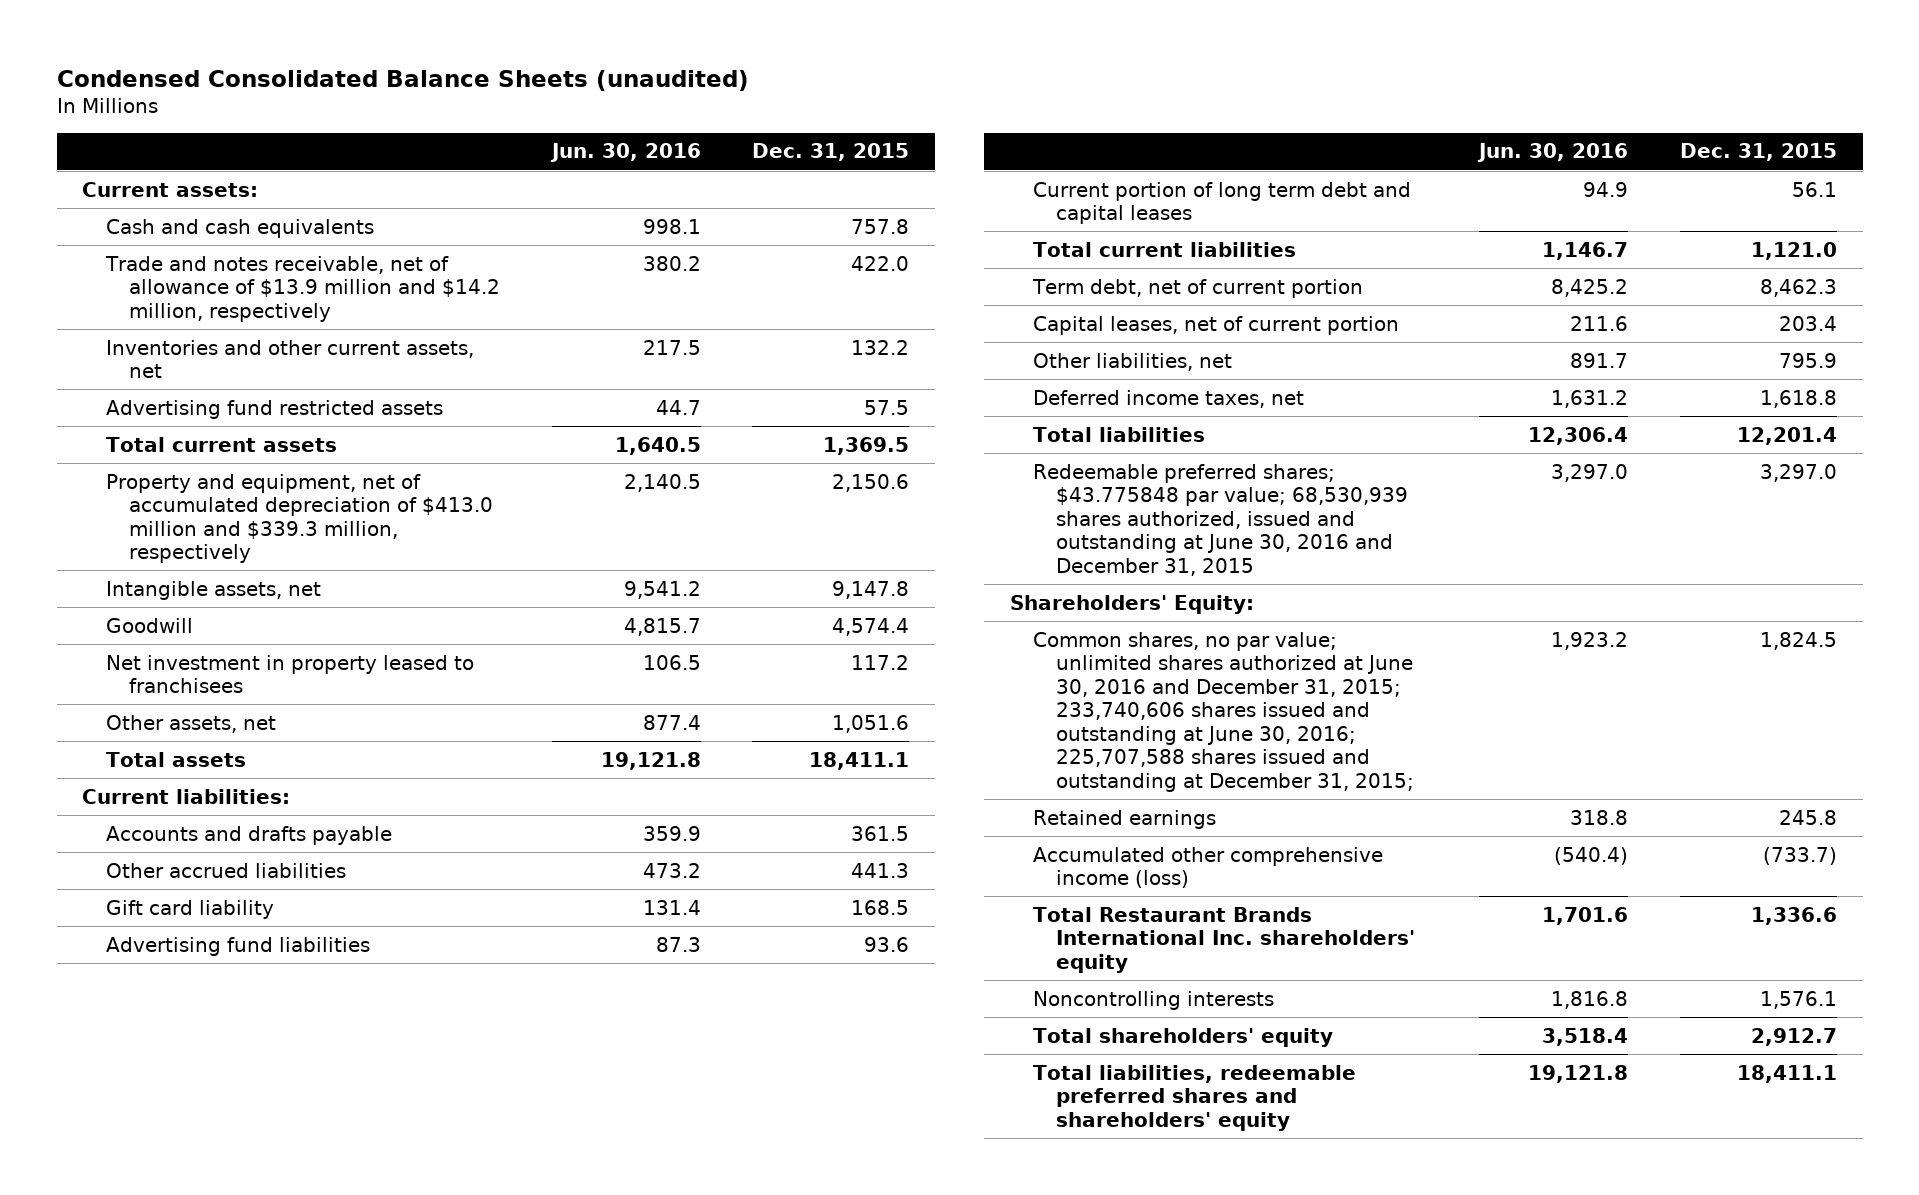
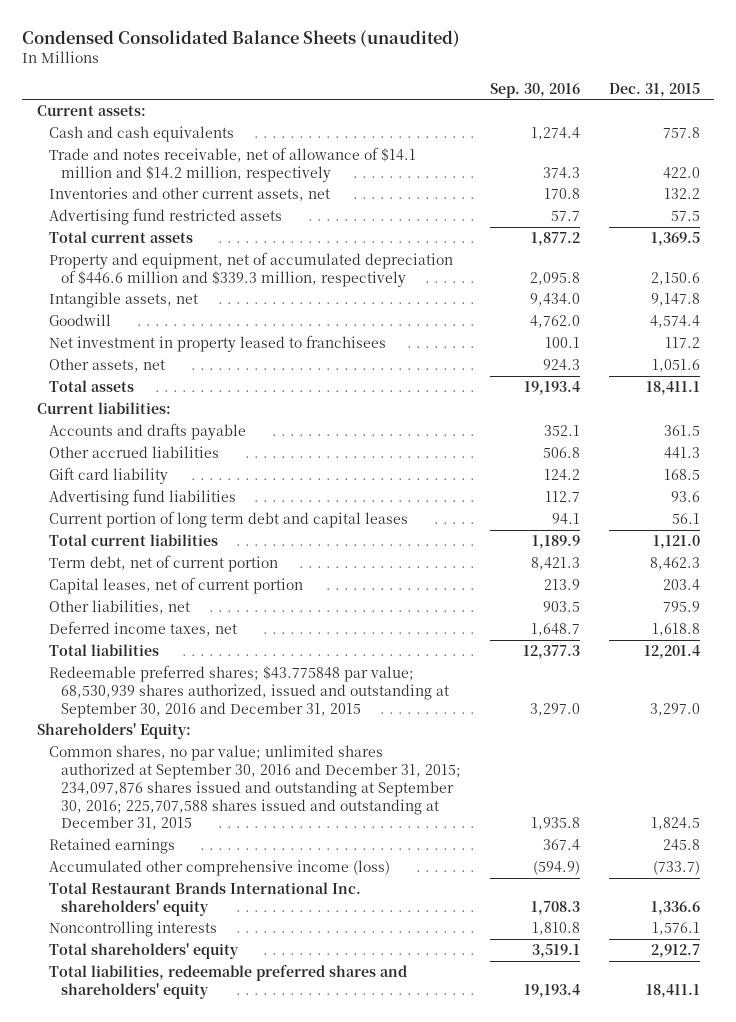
[549,143,701,163] Jun. 30, 2016 -> none
none -> [489,82,580,98] Sep. 30, 2016
[104,255,500,322] Trade and notes receivable, net of allowance of $13.9 million and $14.2 million, respectively -> [48,146,416,182] Trade and notes receivable, net of allowance of $14.1 million and $14.2 million, respectively
[105,473,493,564] Property and equipment, net of accumulated depreciation of $413.0 million and $339.3 million, respectively -> [48,251,453,287] Property and equipment, net of accumulated depreciation of $446.6 million and $339.3 million, respectively
[1033,463,1409,576] Redeemable preferred shares; $43.775848 par value; 68,530,939 shares authorized, issued and outstanding at June 30, 2016 and December 31, 2015 -> [48,664,450,718] Redeemable preferred shares; $43.775848 par value; 68,530,939 shares authorized, issued and outstanding at September 30, 2016 and December 31, 2015
[1033,631,1415,792] Common shares, no par value; unlimited shares authorized at June 30, 2016 and December 31, 2015; 233,740,606 shares issued and outstanding at June 30, 2016; 225,707,588 shares issued and outstanding at December 31, 2015; -> [48,744,462,831] Common shares, no par value; unlimited shares authorized at September 30, 2016 and December 31, 2015; 234,097,876 shares issued and outstanding at September 30, 2016; 225,707,588 shares issued and outstanding at December 31, 2015

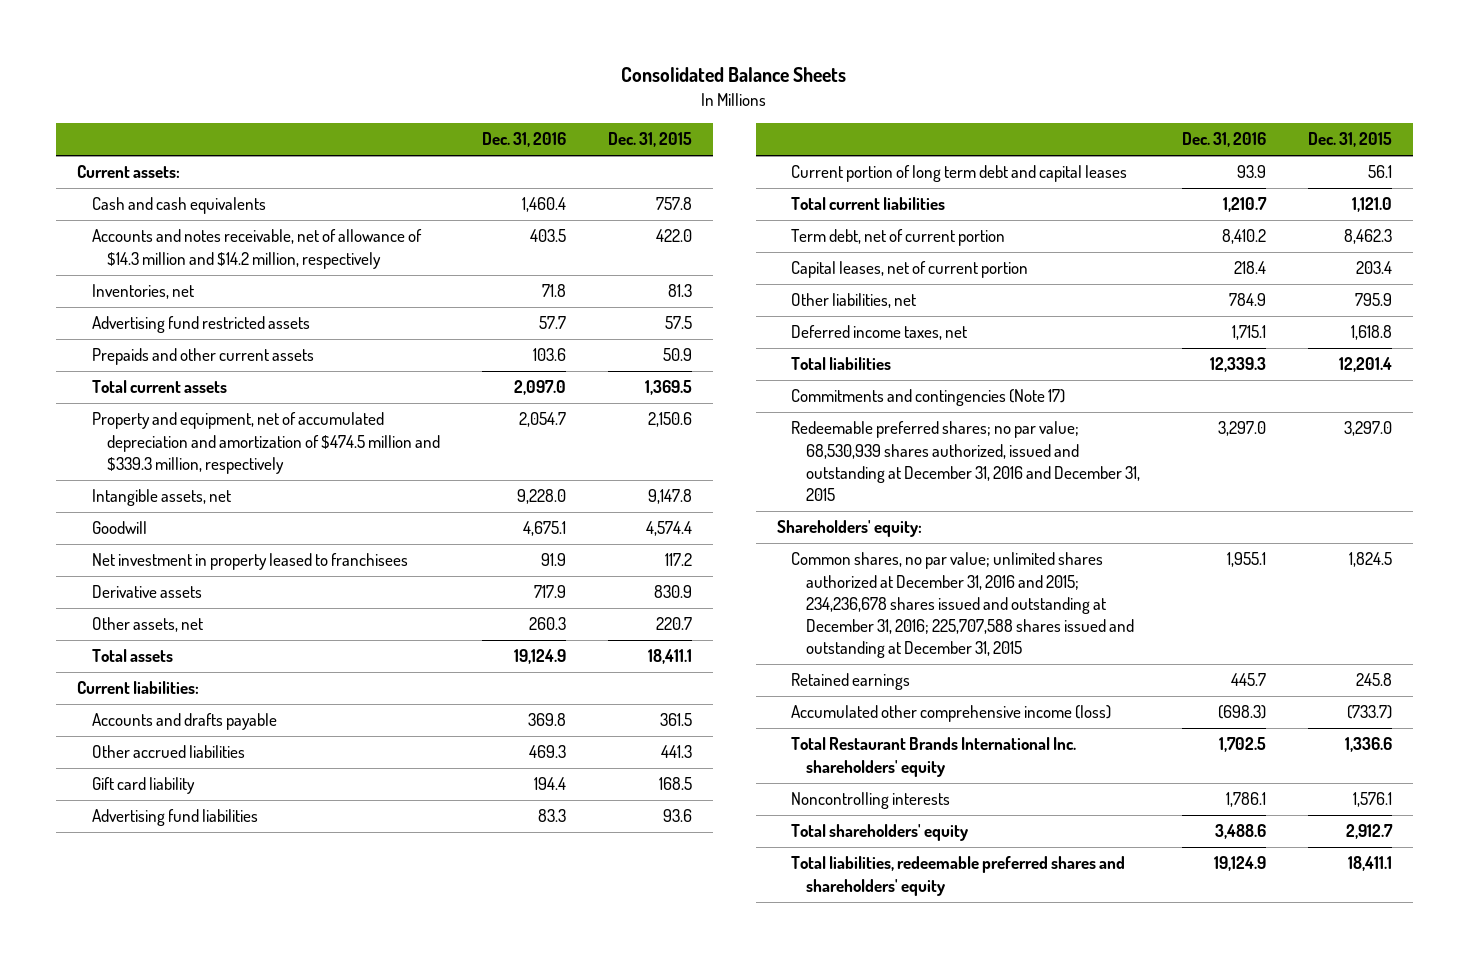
[22,30,461,48] Condensed Consolidated Balance Sheets (unaudited) -> [621,67,847,83] Consolidated Balance Sheets
[489,82,580,98] Sep. 30, 2016 -> none
none -> [482,132,567,148] Dec. 31, 2016
[48,186,330,201] Inventories and other current assets, net -> none
[48,146,416,182] Trade and notes receivable, net of allowance of $14.1 million and $14.2 million, respectively -> [91,229,422,269] Accounts and notes receivable, net of allowance of $14.3 million and $14.2 million, respectively
none -> [91,284,194,300] Inventories, net
none -> [91,348,314,366] Prepaids and other current assets
[48,251,453,287] Property and equipment, net of accumulated depreciation of $446.6 million and $339.3 million, respectively -> [91,412,440,474] Property and equipment, net of accumulated depreciation and amortization of $474.5 million and $339.3 million, respectively
none -> [91,585,202,599] Derivative assets
[651,358,700,372] 1,051.6 -> [656,617,693,631] 220.7
none -> [791,389,1066,407] Commitments and contingencies (Note 17)
[48,664,450,718] Redeemable preferred shares; $43.775848 par value; 68,530,939 shares authorized, issued and outstanding at September 30, 2016 and December 31, 2015 -> [791,421,1141,501] Redeemable preferred shares; no par value; 68,530,939 shares authorized, issued and outstanding at December 31, 2016 and December 31, 2015
[36,722,191,739] Shareholders' Equity: -> [776,520,922,538] Shareholders' equity:
[48,744,462,831] Common shares, no par value; unlimited shares authorized at September 30, 2016 and December 31, 2015; 234,097,876 shares issued and outstanding at September 30, 2016; 225,707,588 shares issued and outstanding at December 31, 2015 -> [791,552,1135,658] Common shares, no par value; unlimited shares authorized at December 31, 2016 and 2015; 234,236,678 shares issued and outstanding at December 31, 2016; 225,707,588 shares issued and outstanding at December 31, 2015

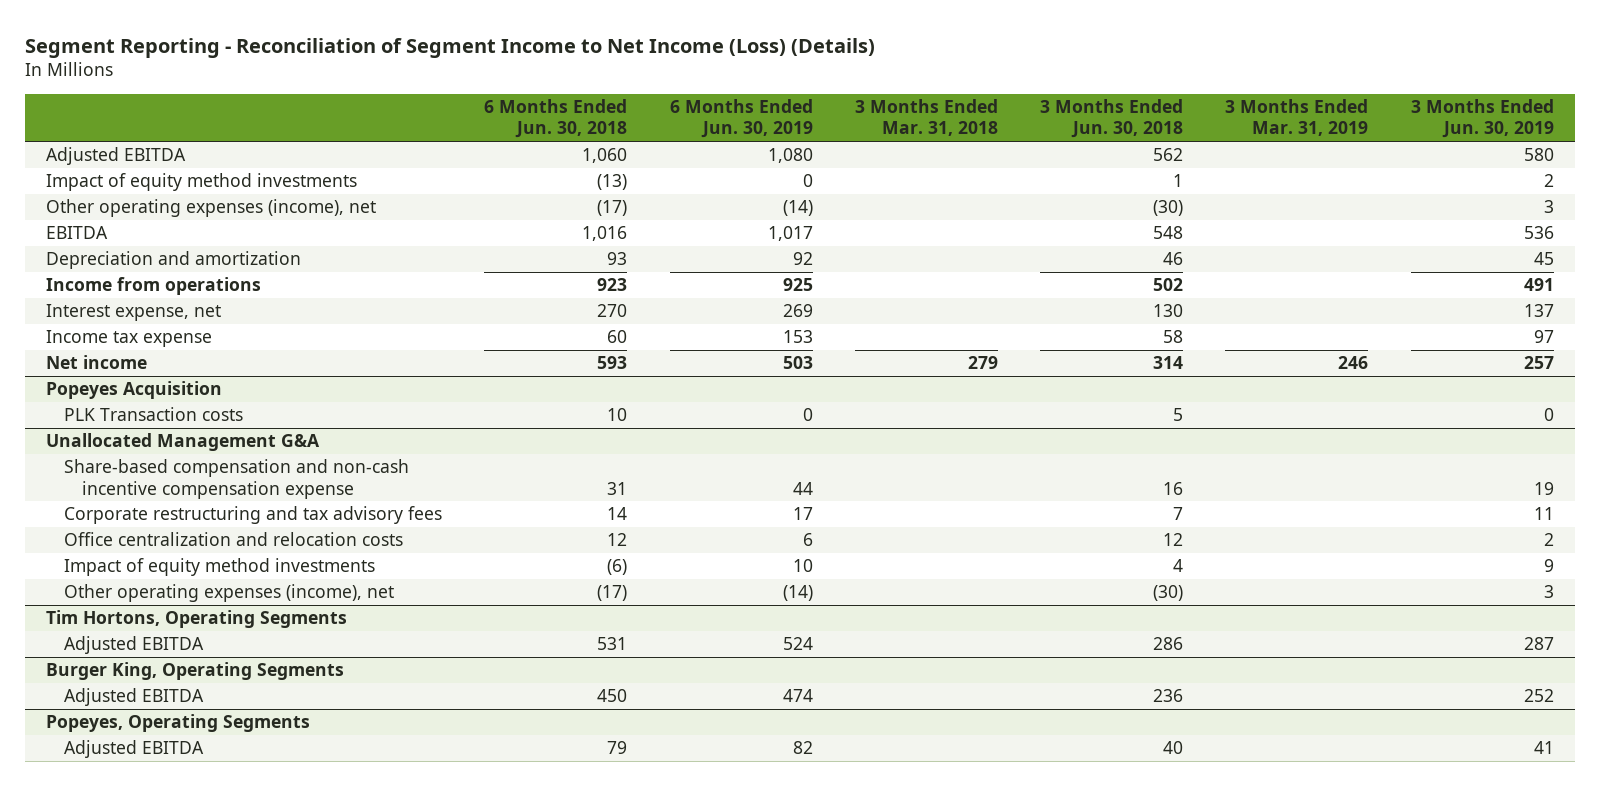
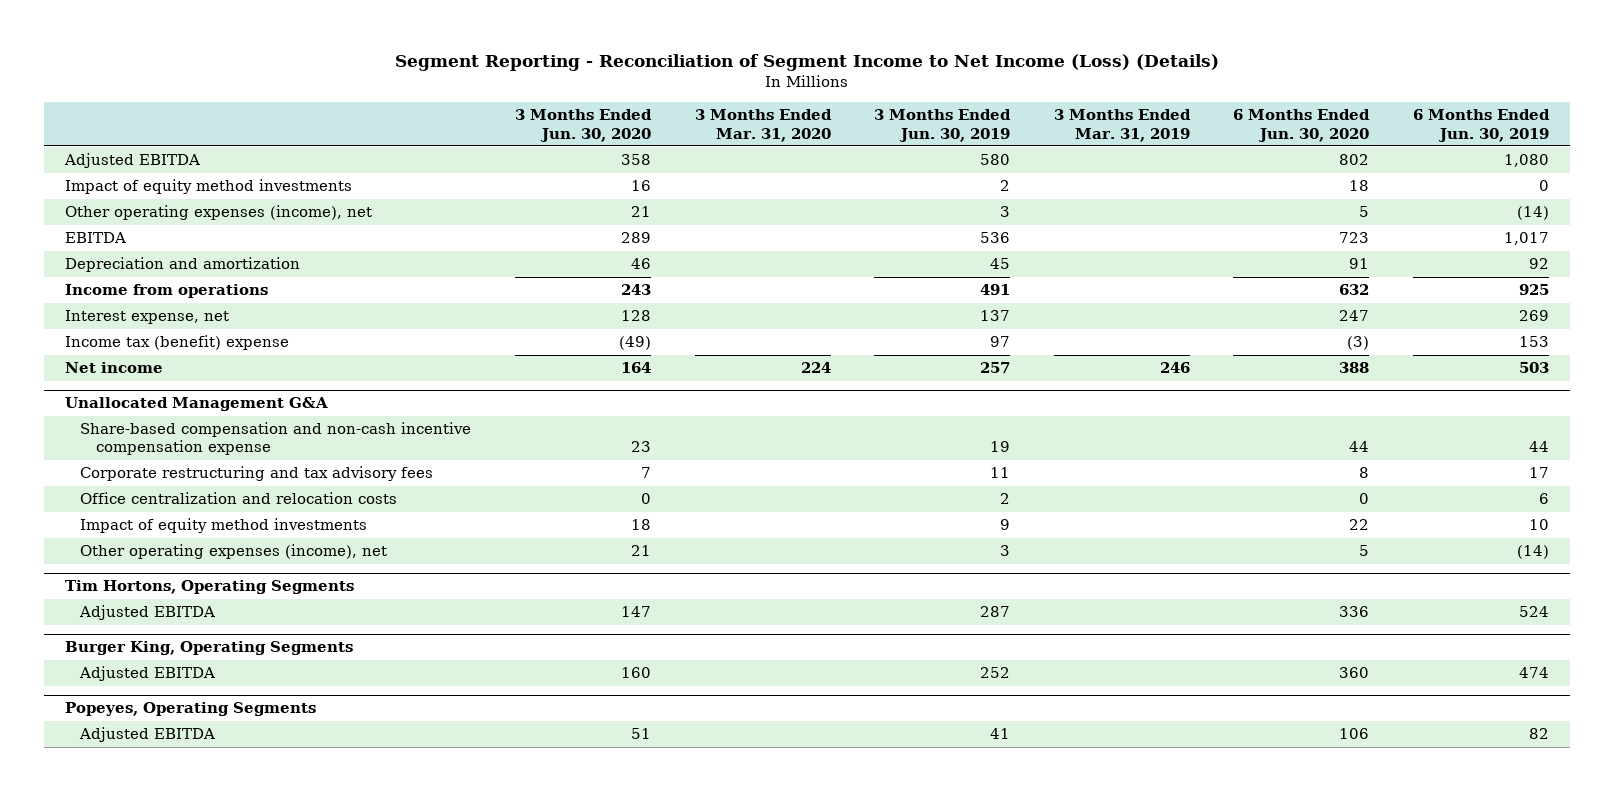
[484,99,628,139] 6 Months Ended Jun. 30, 2018 -> none
[854,99,998,137] 3 Months Ended Mar. 31, 2018 -> none
[1040,99,1184,139] 3 Months Ended Jun. 30, 2018 -> none
none -> [515,109,653,142] 3 Months Ended Jun. 30, 2020
none -> [694,109,832,142] 3 Months Ended Mar. 31, 2020
none -> [1233,109,1371,142] 6 Months Ended Jun. 30, 2020
[46,330,213,348] Income tax expense -> [65,335,290,351] Income tax (benefit) expense
[46,381,223,400] Popeyes Acquisition -> none
[64,407,244,422] PLK Transaction costs -> none

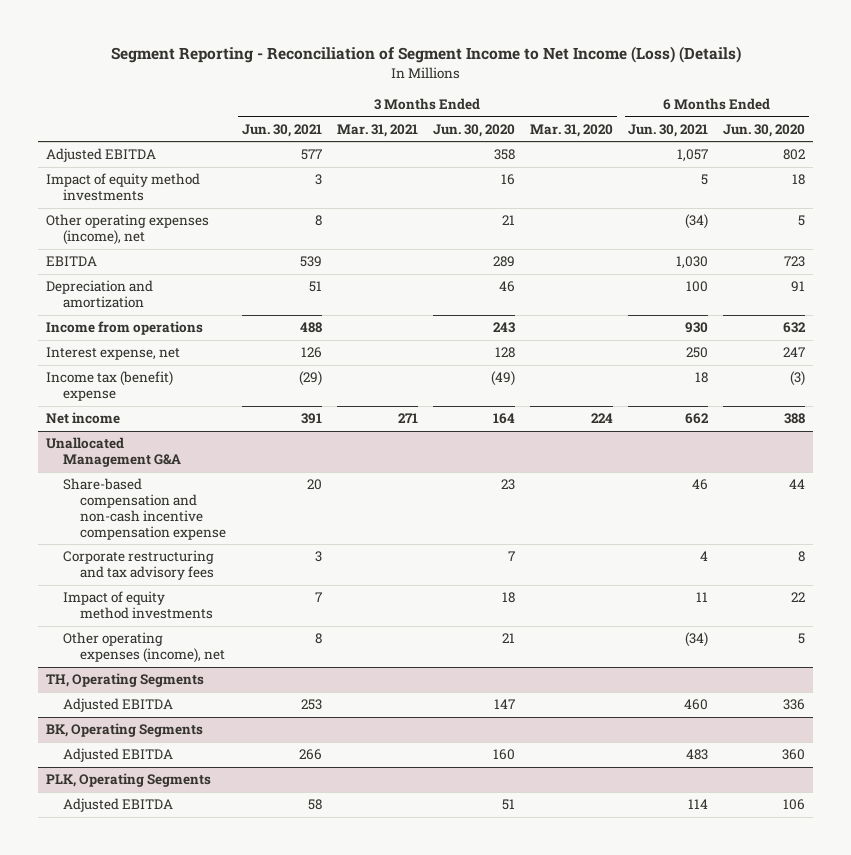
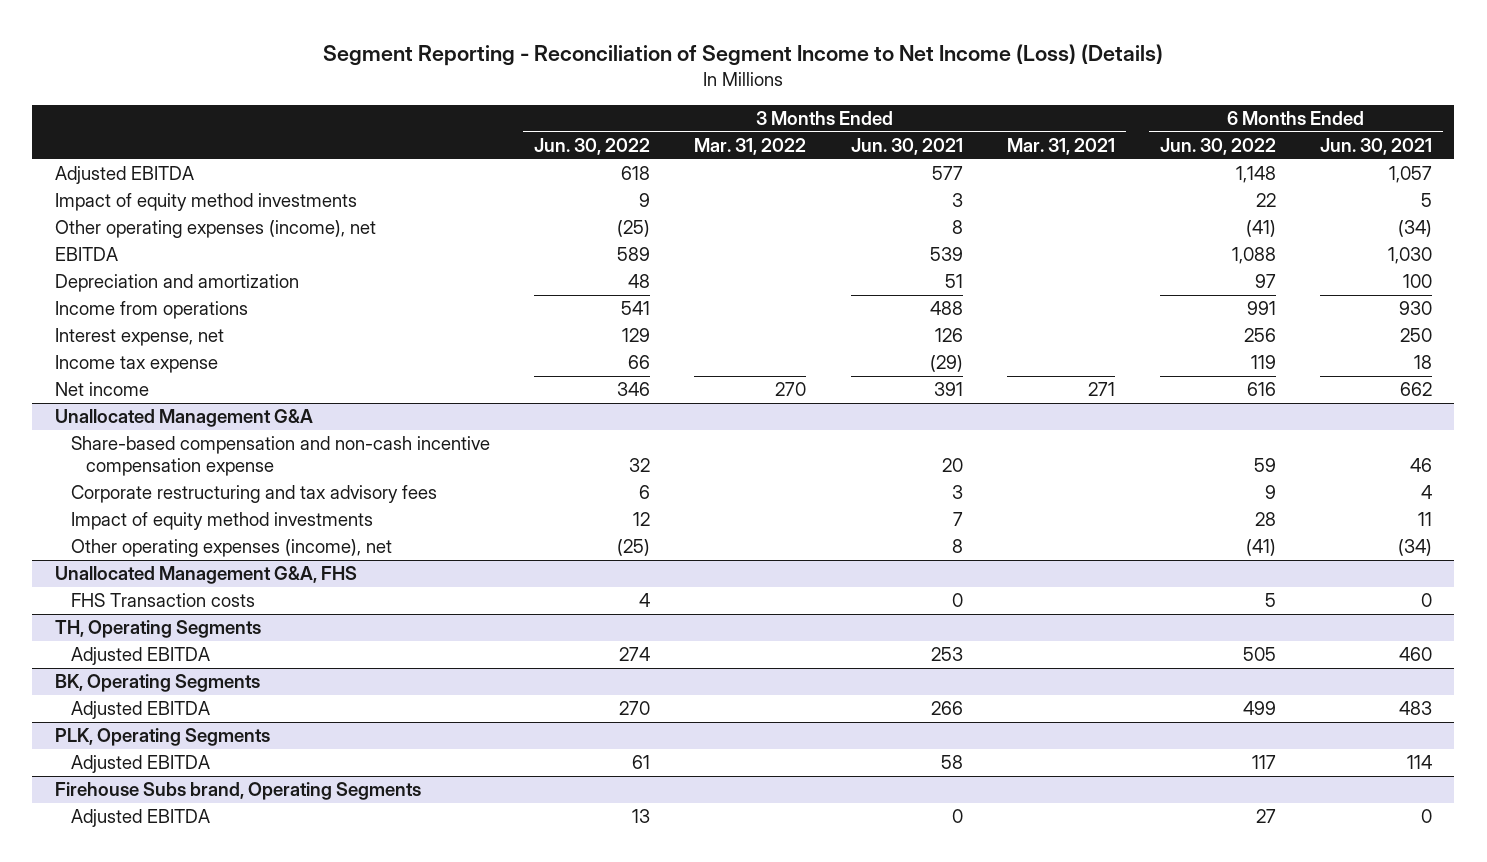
[432,123,515,137] Jun. 30, 2020 -> none
[530,123,614,137] Mar. 31, 2020 -> none
[723,123,806,137] Jun. 30, 2020 -> none
none -> [533,138,650,156] Jun. 30, 2022
none -> [694,138,807,156] Mar. 31, 2022
none -> [1159,138,1276,156] Jun. 30, 2022
[45,371,173,402] Income tax (benefit) expense -> [54,355,218,374] Income tax expense
none -> [54,566,357,585] Unallocated Management G&A, FHS
none -> [70,593,255,608] FHS Transaction costs
none -> [54,782,421,801] Firehouse Subs brand, Operating Segments
none -> [70,809,210,828] Adjusted EBITDA

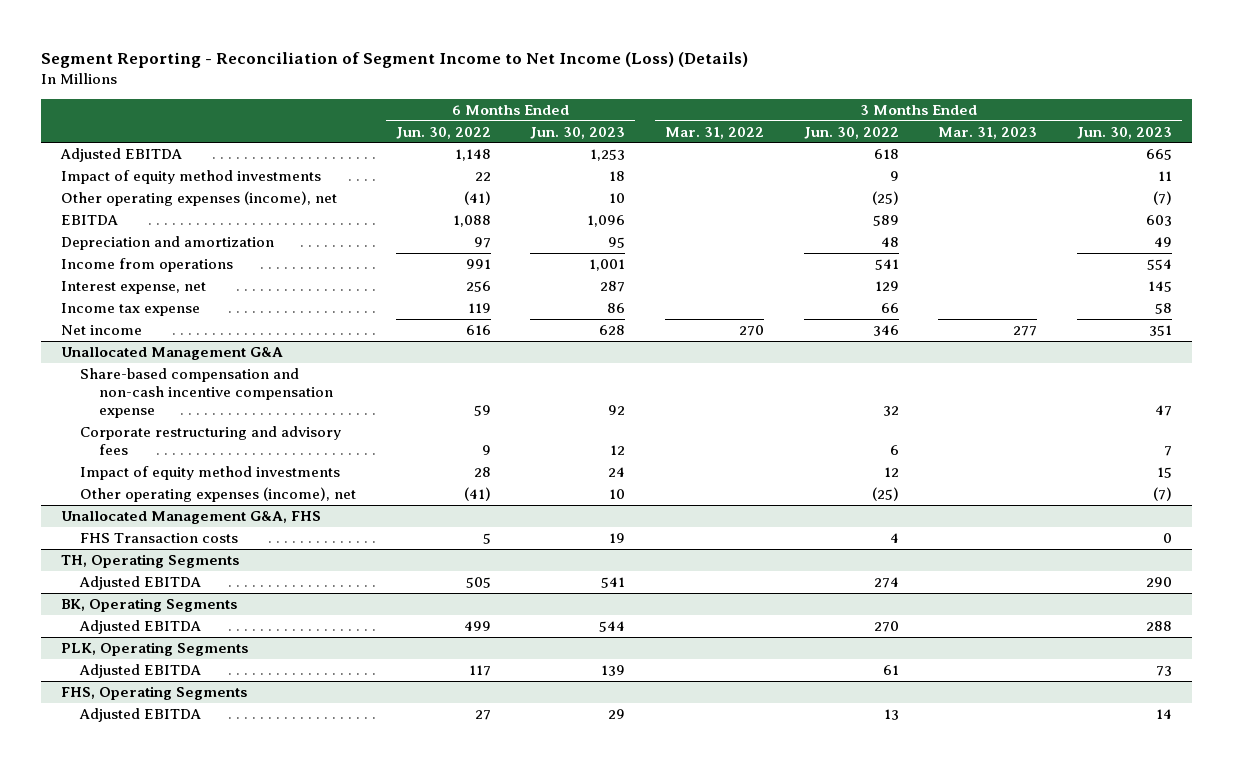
[850,138,963,156] Jun. 30, 2021 -> none
[1007,138,1116,156] Mar. 31, 2021 -> none
[1320,138,1433,156] Jun. 30, 2021 -> none
none -> [530,126,626,139] Jun. 30, 2023
none -> [938,126,1038,139] Mar. 31, 2023
none -> [1076,126,1172,139] Jun. 30, 2023
[70,485,437,504] Corporate restructuring and tax advisory fees -> [80,425,342,455] Corporate restructuring and advisory fees
[54,782,421,801] Firehouse Subs brand, Operating Segments -> none
none -> [61,685,248,700] FHS, Operating Segments

